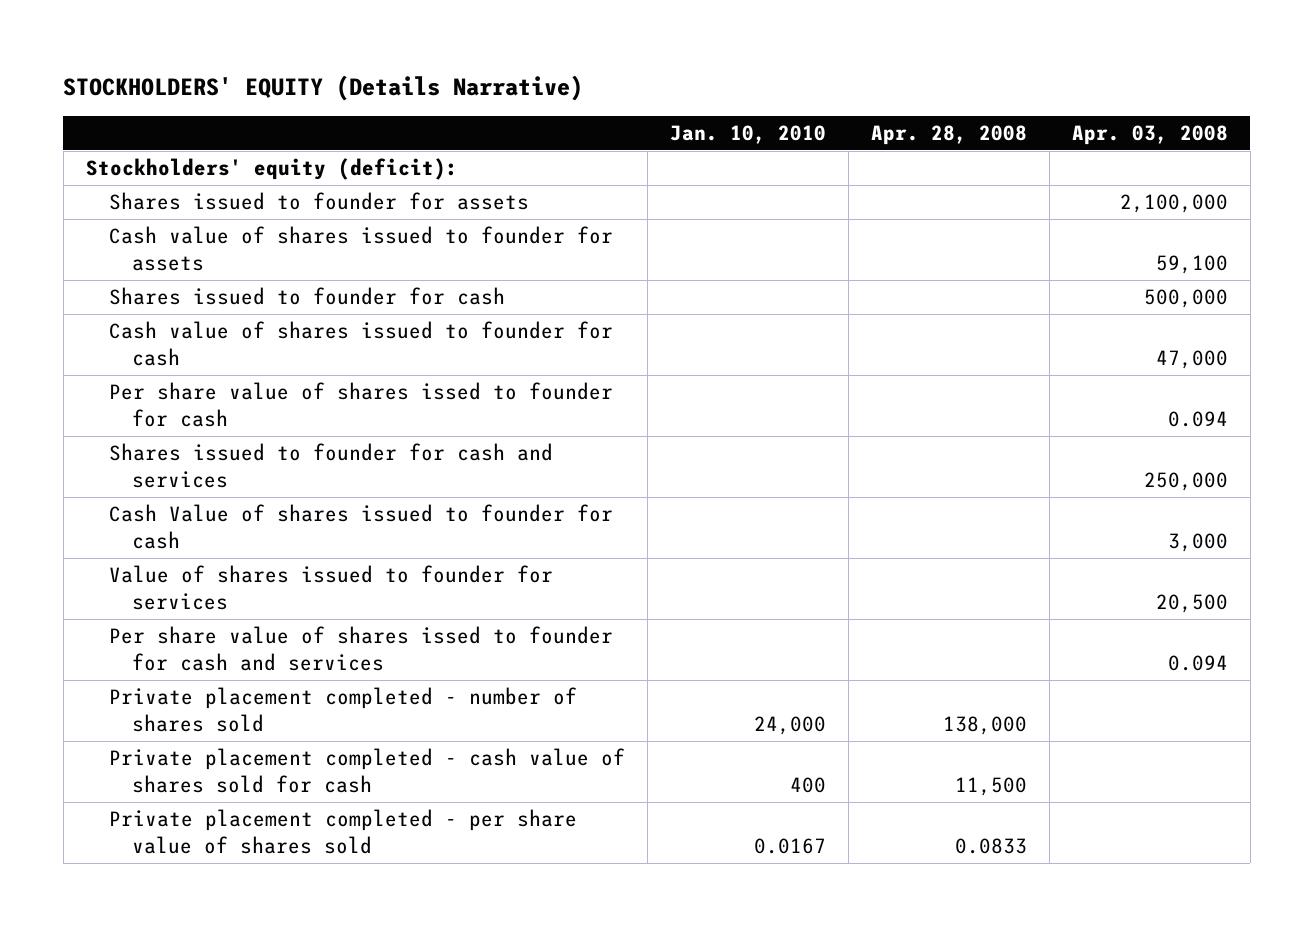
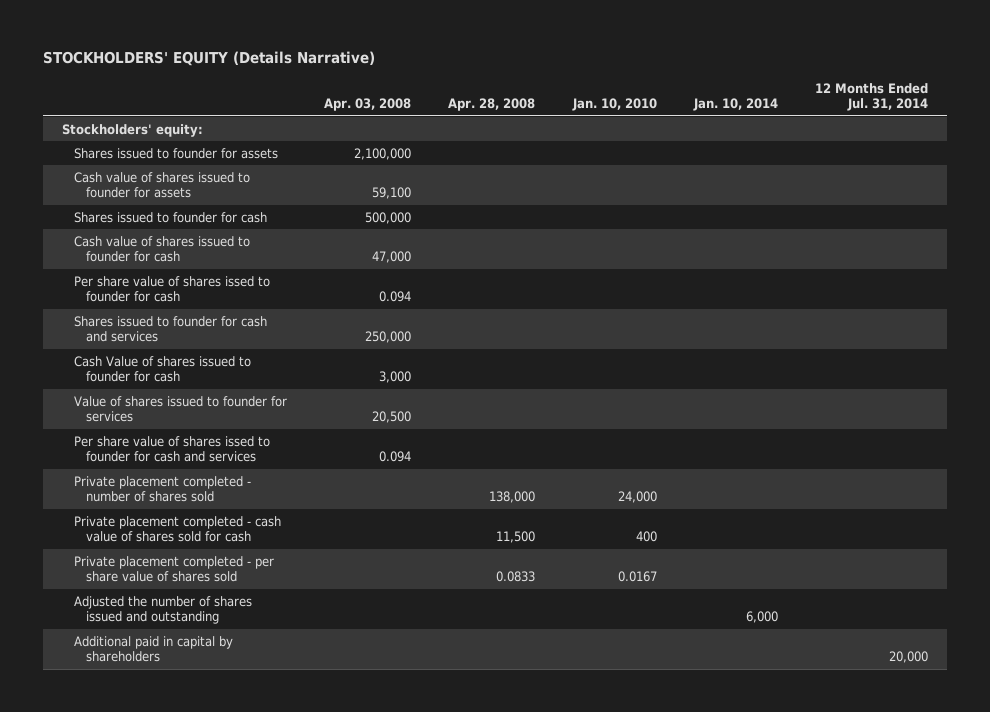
none -> [692,98,778,112] Jan. 10, 2014
none -> [815,82,929,112] 12 Months Ended Jul. 31, 2014
[85,158,458,181] Stockholders' equity (deficit): -> [61,123,203,137] Stockholders' equity:
none -> [73,595,252,625] Adjusted the number of shares issued and outstanding
none -> [73,635,233,663] Additional paid in capital by shareholders

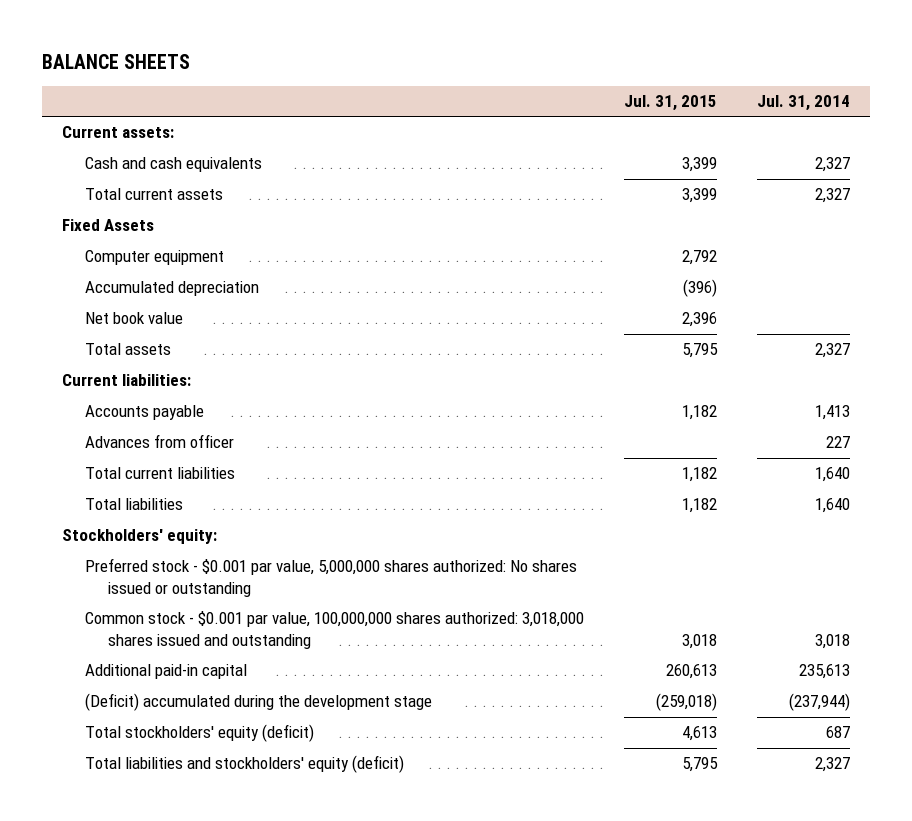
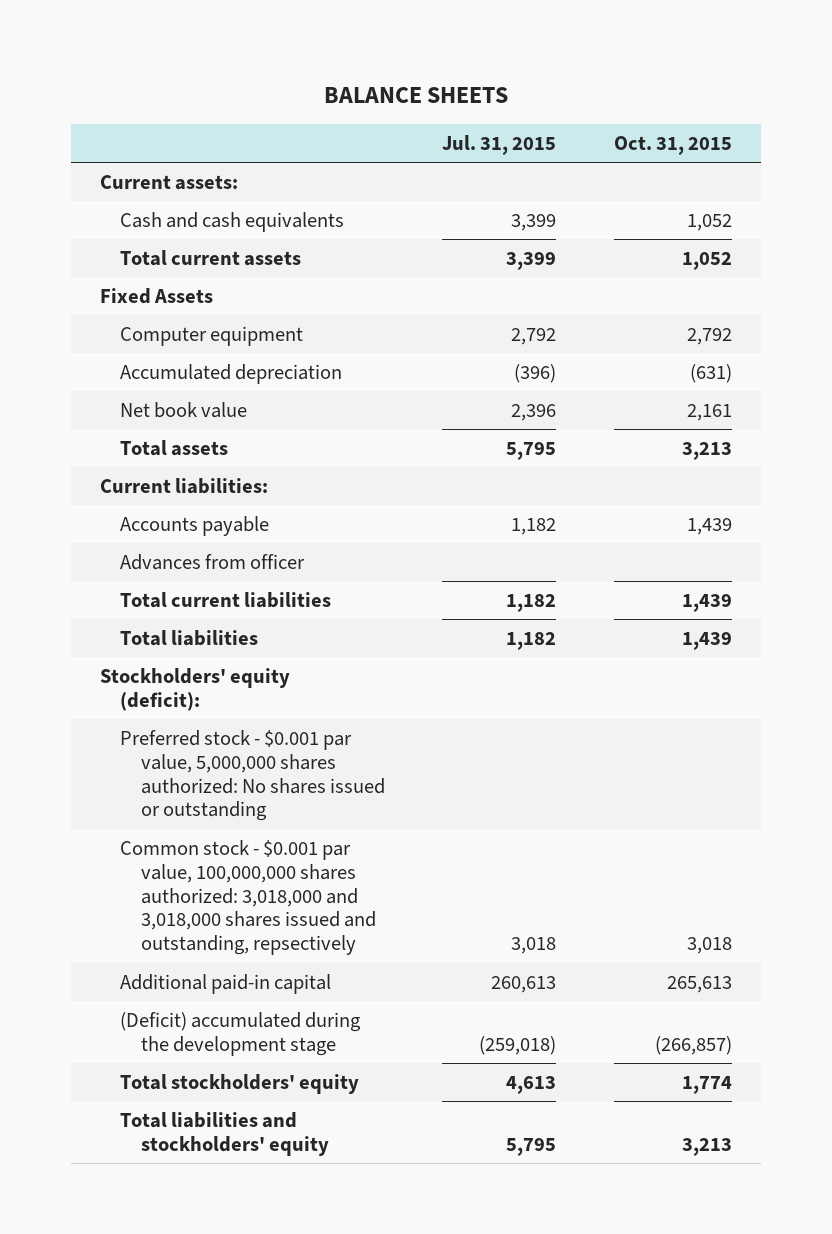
[756,95,850,112] Jul. 31, 2014 -> none
none -> [614,136,733,156] Oct. 31, 2015
[61,529,217,545] Stockholders' equity: -> [100,668,291,711] Stockholders' equity (deficit):
[85,611,585,650] Common stock - $0.001 par value, 100,000,000 shares authorized: 3,018,000 shares issued and outstanding -> [120,840,376,956] Common stock - $0.001 par value, 100,000,000 shares authorized: 3,018,000 and 3,018,000 shares issued and outstanding, repsectively
[85,724,315,743] Total stockholders' equity (deficit) -> [120,1074,360,1095] Total stockholders' equity
[85,755,405,774] Total liabilities and stockholders' equity (deficit) -> [120,1112,329,1156] Total liabilities and stockholders' equity

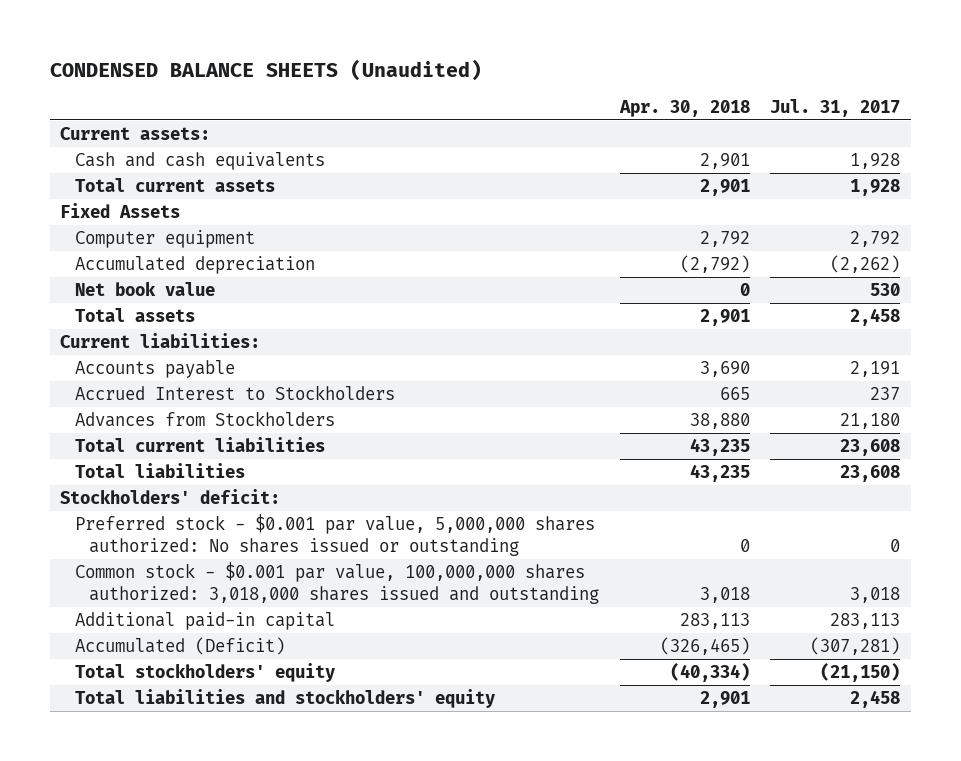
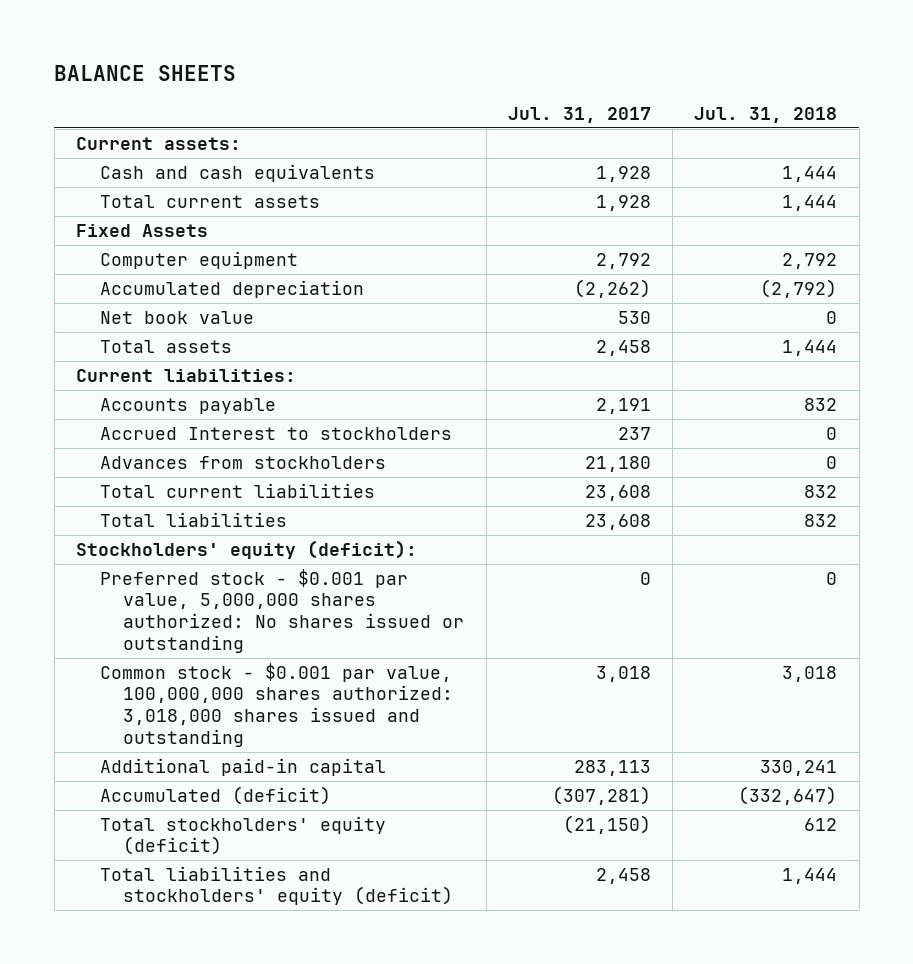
[50,58,483,81] CONDENSED BALANCE SHEETS (Unaudited) -> [54,65,237,82] BALANCE SHEETS
[618,99,750,117] Apr. 30, 2018 -> none
none -> [694,106,838,123] Jul. 31, 2018
[74,385,395,401] Accrued Interest to Stockholders -> [99,426,452,440] Accrued Interest to stockholders
[74,411,335,428] Advances from Stockholders -> [99,455,386,469] Advances from stockholders
[60,489,281,505] Stockholders' deficit: -> [75,539,417,559] Stockholders' equity (deficit):
[74,637,285,656] Accumulated (Deficit) -> [99,785,331,805] Accumulated (deficit)
[74,663,335,683] Total stockholders' equity -> [99,815,386,856] Total stockholders' equity (deficit)
[74,689,495,709] Total liabilities and stockholders' equity -> [99,865,454,906] Total liabilities and stockholders' equity (deficit)

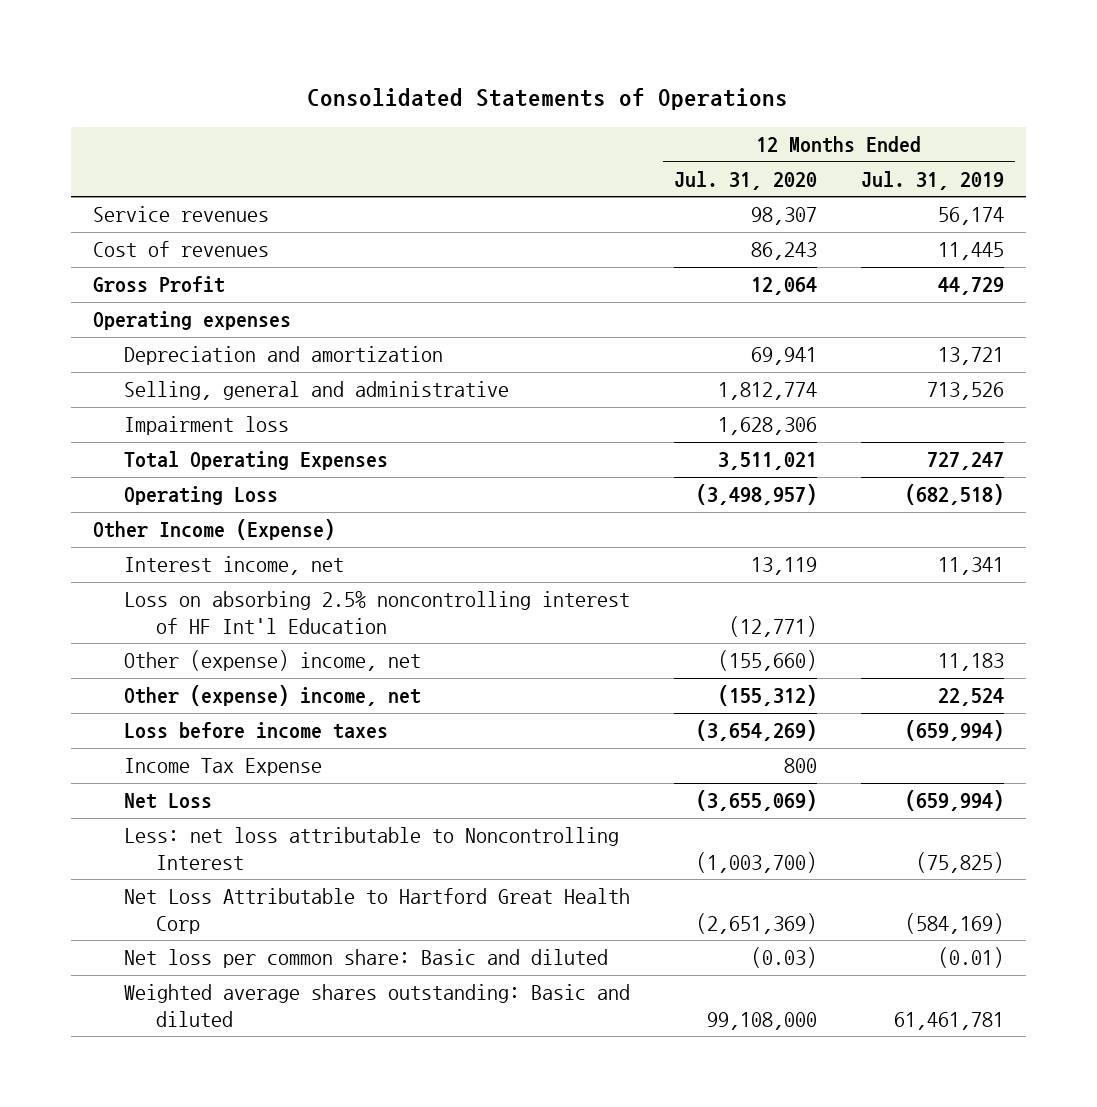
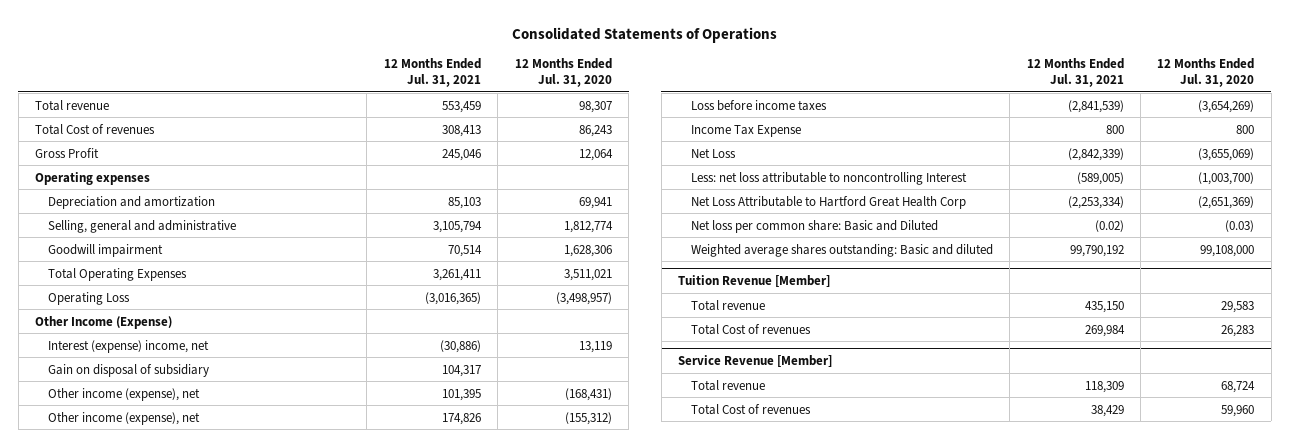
[860,171,1004,191] Jul. 31, 2019 -> none
none -> [383,58,481,87] 12 Months Ended Jul. 31, 2021
[92,206,269,223] Service revenues -> [35,99,110,111] Total revenue
[92,241,269,258] Cost of revenues -> [35,123,156,135] Total Cost of revenues
[124,416,290,436] Impairment loss -> [47,243,163,257] Goodwill impairment
[124,591,631,634] Loss on absorbing 2.5% noncontrolling interest of HF Int'l Education -> none
[124,556,345,576] Interest income, net -> [47,339,209,353] Interest (expense) income, net
none -> [47,363,209,377] Gain on disposal of subsidiary
[124,650,422,672] Other (expense) income, net -> [47,387,200,401] Other income (expense), net
[717,650,817,672] (155,660) -> [564,387,612,401] (168,431)
[124,685,422,707] Other (expense) income, net -> [47,411,200,425] Other income (expense), net
[124,827,620,870] Less: net loss attributable to Noncontrolling Interest -> [690,171,967,185] Less: net loss attributable to noncontrolling Interest
[124,949,609,969] Net loss per common share: Basic and diluted -> [690,219,938,233] Net loss per common share: Basic and Diluted
none -> [678,275,831,288] Tuition Revenue [Member]
none -> [690,299,765,311] Total revenue
none -> [690,323,811,335] Total Cost of revenues
none -> [678,355,833,368] Service Revenue [Member]
none -> [690,379,765,391] Total revenue
none -> [690,403,811,415] Total Cost of revenues

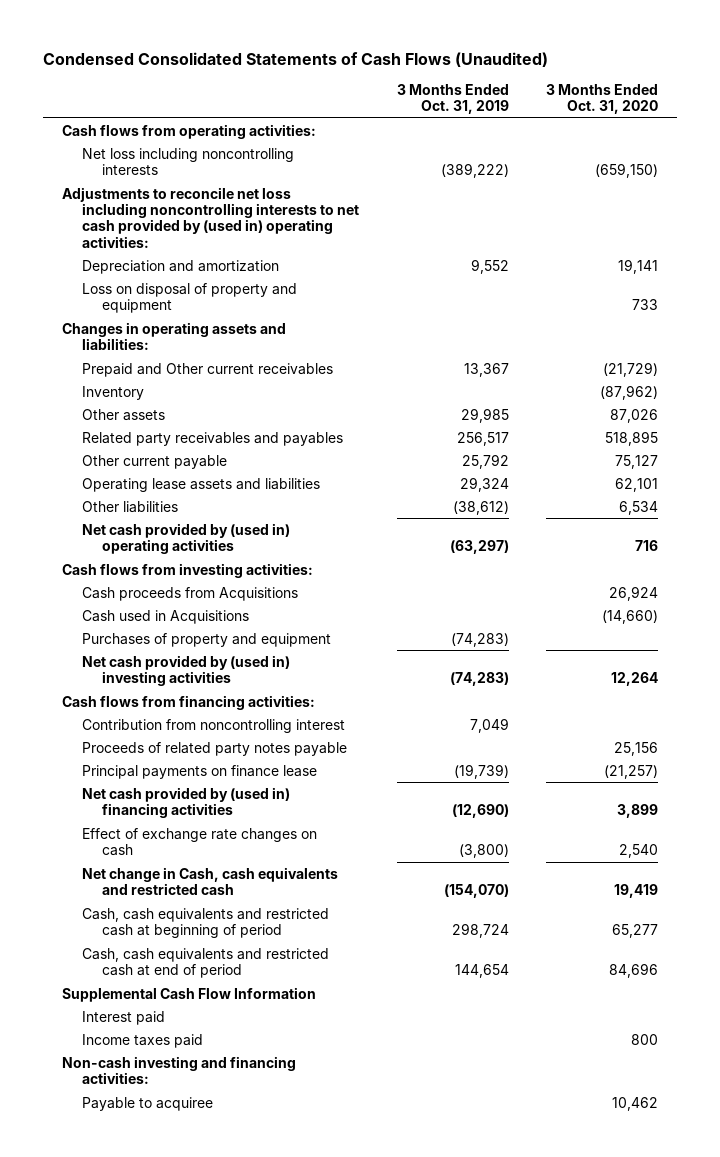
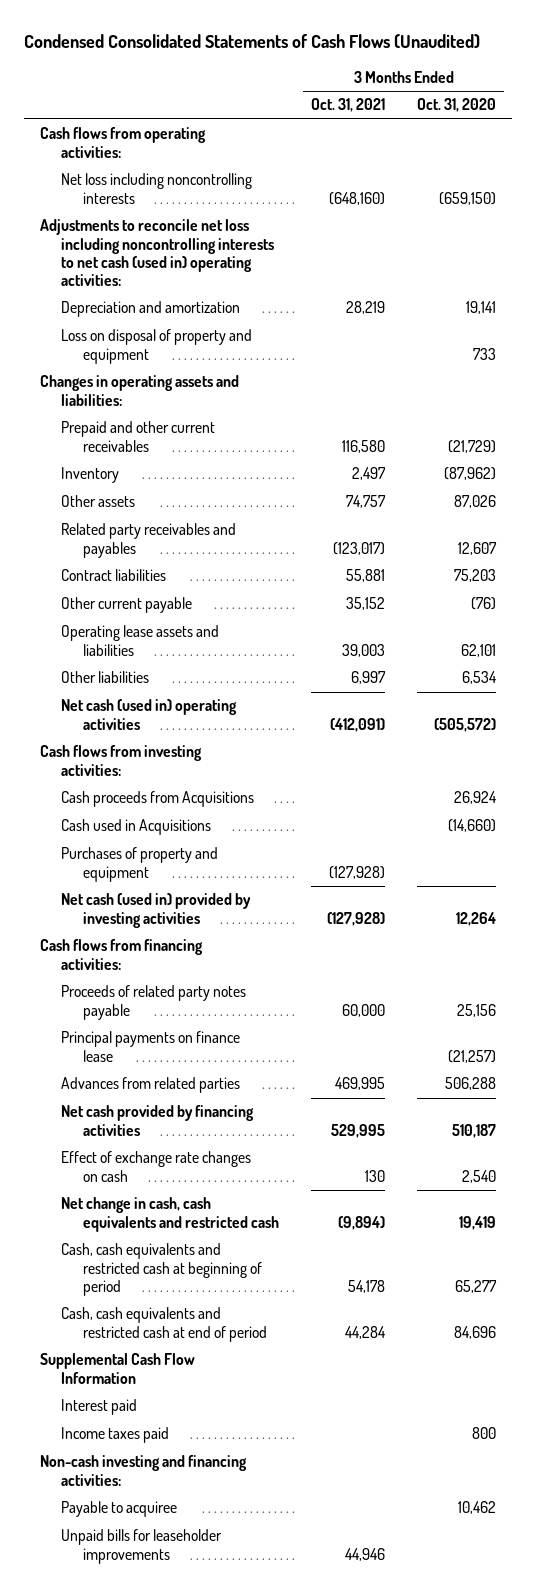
[396,83,509,115] 3 Months Ended Oct. 31, 2019 -> none
none -> [311,98,386,113] Oct. 31, 2021
[61,186,360,248] Adjustments to reconcile net loss including noncontrolling interests to net cash provided by (used in) operating activities: -> [39,219,275,286] Adjustments to reconcile net loss including noncontrolling interests to net cash (used in) operating activities:
[82,362,334,377] Prepaid and Other current receivables -> [61,421,216,452] Prepaid and other current receivables
[605,430,659,446] 518,895 -> [458,541,498,555] 12,607
none -> [61,569,167,582] Contract liabilities
[615,454,659,469] 75,127 -> [471,597,497,611] (76)
[82,522,291,555] Net cash provided by (used in) operating activities -> [61,699,238,730] Net cash (used in) operating activities
[635,540,659,552] 716 -> [434,717,497,732] (505,572)
[82,654,291,687] Net cash provided by (used in) investing activities -> [61,893,252,928] Net cash (used in) provided by investing activities
[82,718,346,733] Contribution from noncontrolling interest -> none
none -> [61,1077,241,1094] Advances from related parties
[82,786,291,819] Net cash provided by (used in) financing activities -> [61,1105,255,1136] Net cash provided by financing activities
[617,804,659,819] 3,899 -> [452,1123,497,1138] 510,187
[82,866,339,896] Net change in Cash, cash equivalents and restricted cash -> [61,1197,279,1232] Net change in cash, cash equivalents and restricted cash
none -> [61,1529,223,1564] Unpaid bills for leaseholder improvements

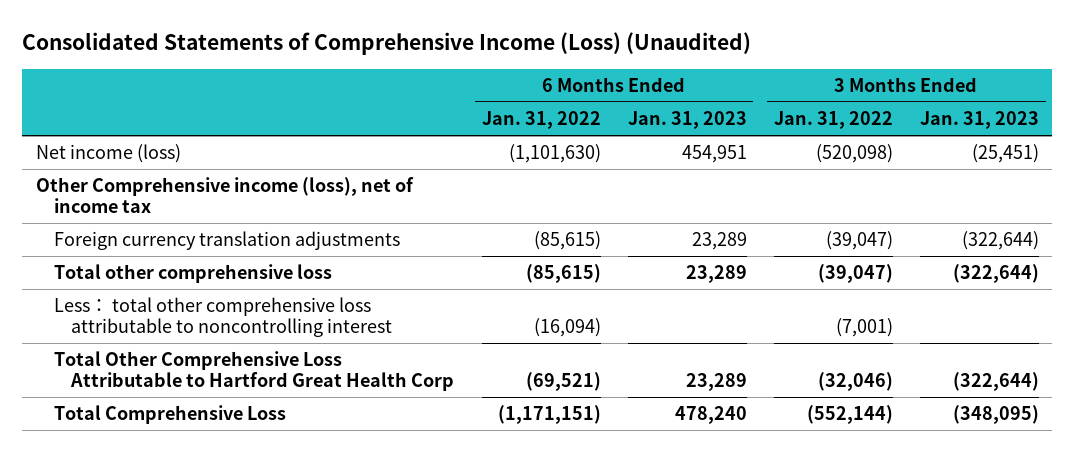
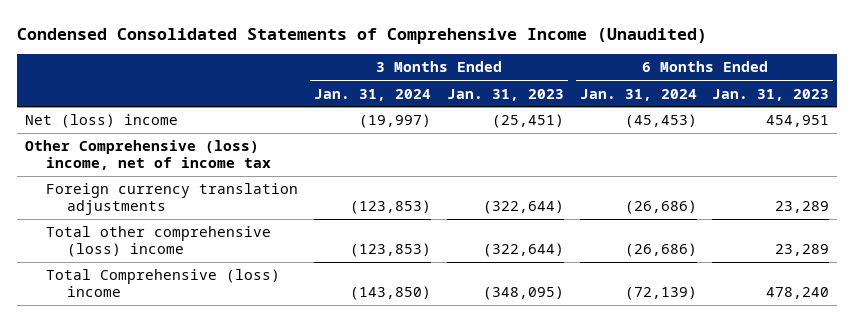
[22,32,752,56] Consolidated Statements of Comprehensive Income (Loss) (Unaudited) -> [17,27,708,44] Condensed Consolidated Statements of Comprehensive Income (Unaudited)
[481,111,601,130] Jan. 31, 2022 -> none
[773,111,893,130] Jan. 31, 2022 -> none
none -> [313,88,431,101] Jan. 31, 2024
none -> [579,88,697,101] Jan. 31, 2024
[35,144,181,164] Net income (loss) -> [24,114,178,129] Net (loss) income
[35,177,414,214] Other Comprehensive income (loss), net of income tax -> [24,140,272,171] Other Comprehensive (loss) income, net of income tax
[53,297,393,338] Less： total other comprehensive loss attributable to noncontrolling interest -> none
[53,351,455,392] Total Other Comprehensive Loss Attributable to Hartford Great Health Corp -> none
[53,264,332,284] Total other comprehensive loss -> [46,226,272,258] Total other comprehensive (loss) income
[53,405,286,425] Total Comprehensive Loss -> [46,269,281,298] Total Comprehensive (loss) income

